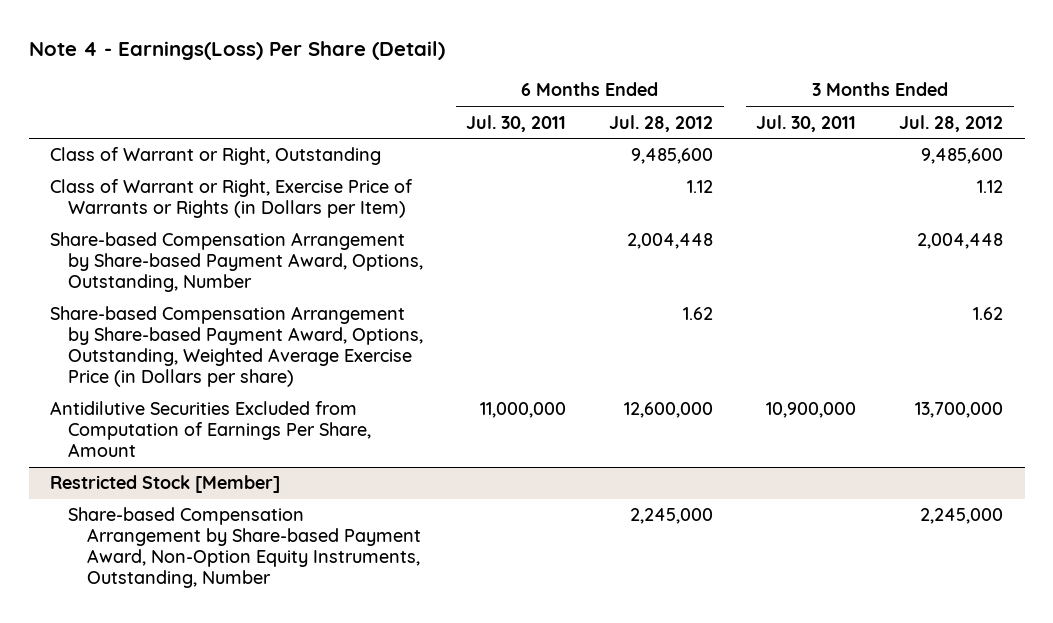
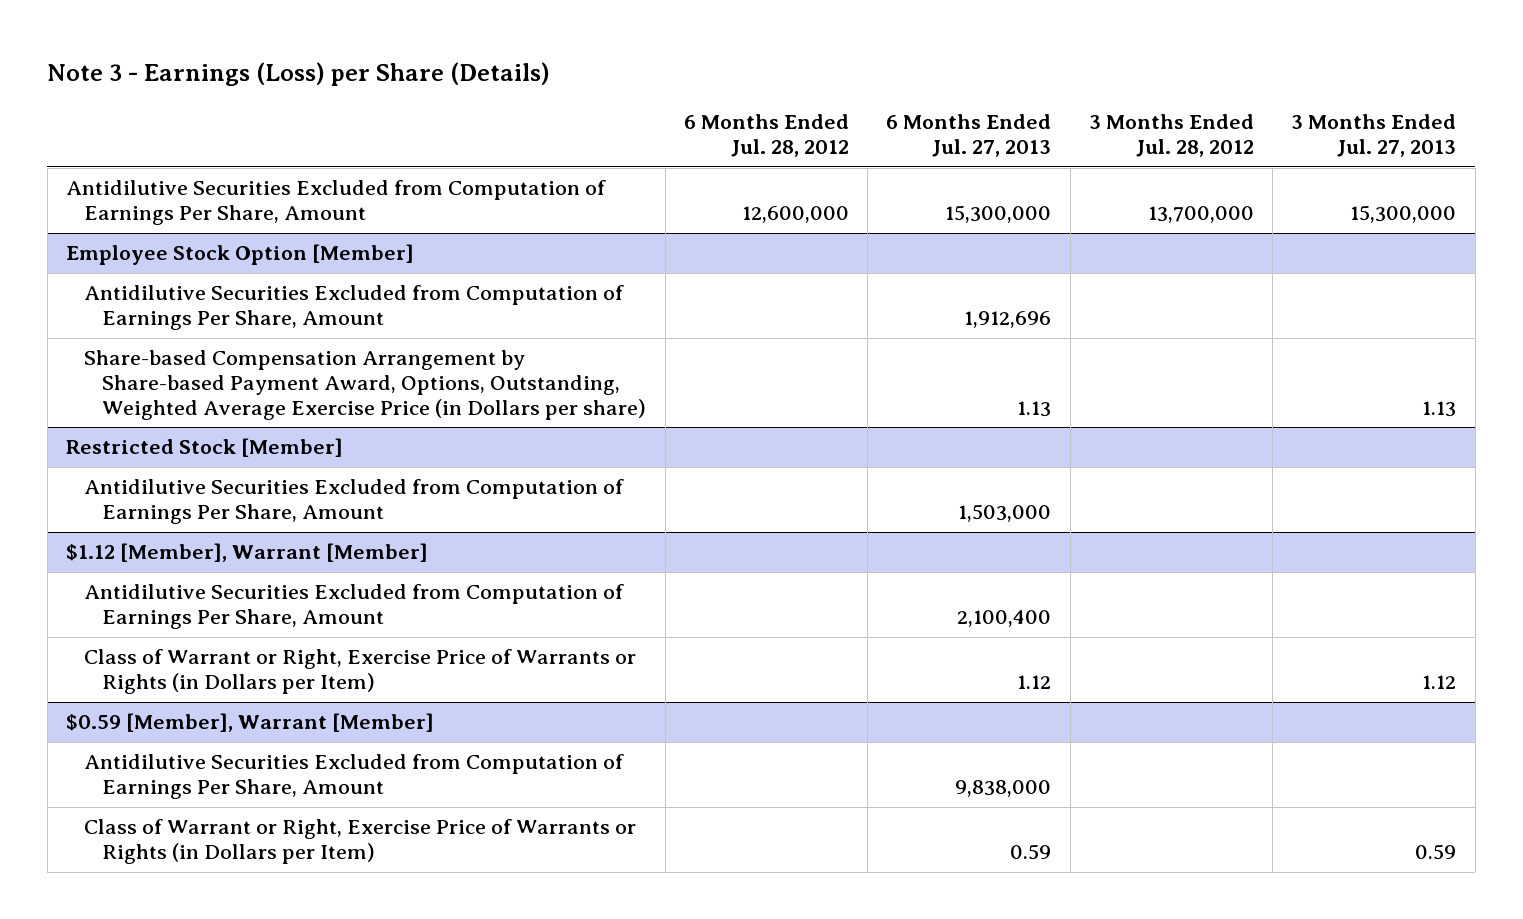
[28,41,445,61] Note 4 - Earnings(Loss) Per Share (Detail) -> [47,61,551,86] Note 3 - Earnings (Loss) per Share (Details)
[466,114,567,132] Jul. 30, 2011 -> none
[756,114,857,132] Jul. 30, 2011 -> none
none -> [886,114,1052,158] 6 Months Ended Jul. 27, 2013
none -> [1291,114,1457,158] 3 Months Ended Jul. 27, 2013
[50,147,382,166] Class of Warrant or Right, Outstanding -> none
[50,179,414,219] Class of Warrant or Right, Exercise Price of Warrants or Rights (in Dollars per Item) -> none
[50,232,424,293] Share-based Compensation Arrangement by Share-based Payment Award, Options, Outstanding, Number -> none
[50,306,424,387] Share-based Compensation Arrangement by Share-based Payment Award, Options, Outstanding, Weighted Average Exercise Price (in Dollars per share) -> none
none -> [66,244,415,266] Employee Stock Option [Member]
none -> [84,285,625,331] Antidilutive Securities Excluded from Computation of Earnings Per Share, Amount
none -> [84,350,647,420] Share-based Compensation Arrangement by Share-based Payment Award, Options, Outstanding, Weighted Average Exercise Price (in Dollars per share)
[68,507,421,588] Share-based Compensation Arrangement by Share-based Payment Award, Non-Option Equity Instruments, Outstanding, Number -> none
none -> [84,479,625,525] Antidilutive Securities Excluded from Computation of Earnings Per Share, Amount
none -> [66,543,429,563] $1.12 [Member], Warrant [Member]
none -> [84,584,625,630] Antidilutive Securities Excluded from Computation of Earnings Per Share, Amount
none -> [84,649,637,695] Class of Warrant or Right, Exercise Price of Warrants or Rights (in Dollars per Item)
none -> [66,713,435,733] $0.59 [Member], Warrant [Member]
none -> [84,754,625,800] Antidilutive Securities Excluded from Computation of Earnings Per Share, Amount
none -> [84,819,637,865] Class of Warrant or Right, Exercise Price of Warrants or Rights (in Dollars per Item)

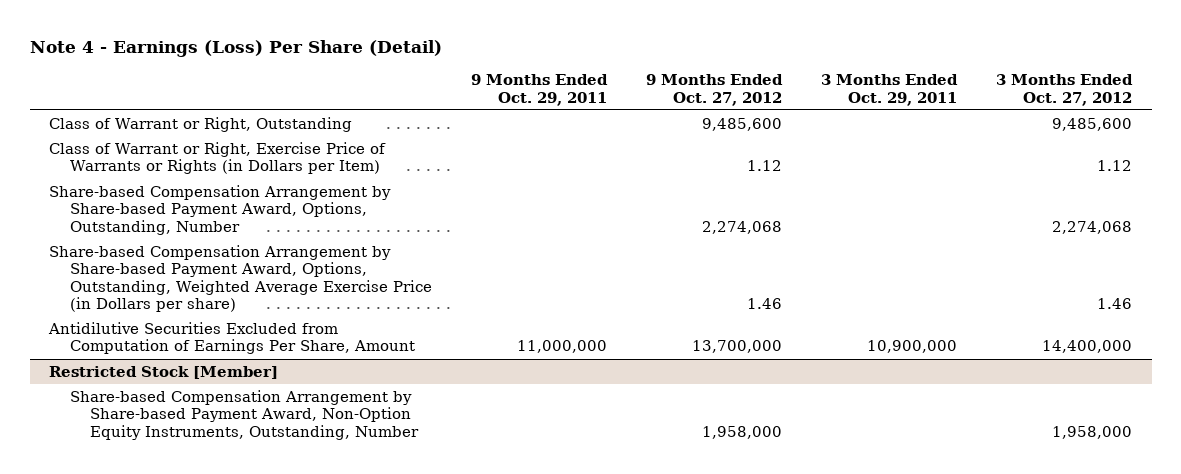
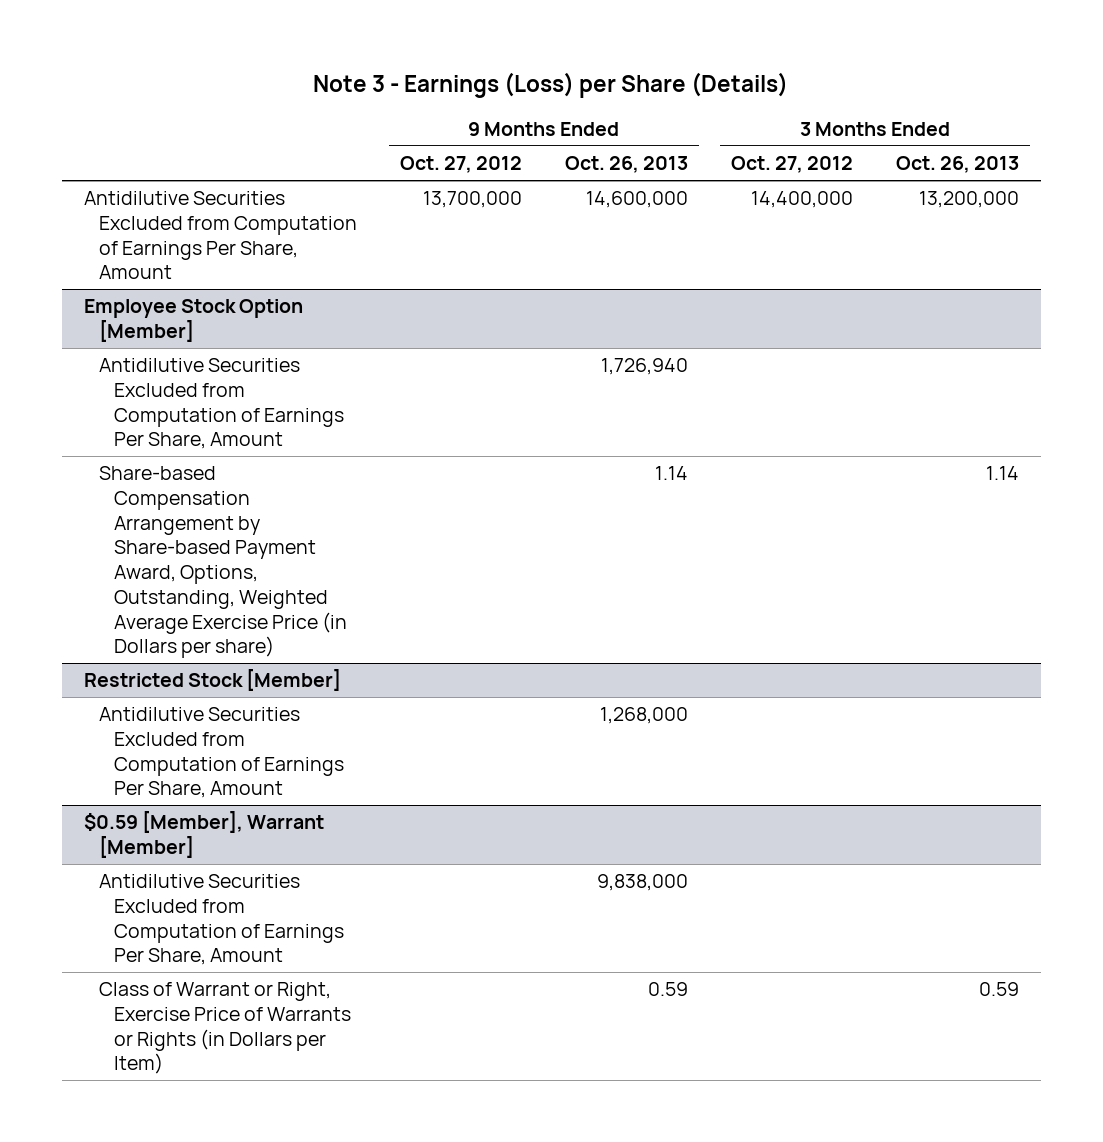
[29,39,442,57] Note 4 - Earnings (Loss) Per Share (Detail) -> [313,72,789,99] Note 3 - Earnings (Loss) per Share (Details)
[470,74,608,106] 9 Months Ended Oct. 29, 2011 -> none
[821,74,959,106] 3 Months Ended Oct. 29, 2011 -> none
none -> [564,156,688,174] Oct. 26, 2013
none -> [896,156,1020,174] Oct. 26, 2013
[49,116,353,132] Class of Warrant or Right, Outstanding -> none
[49,141,387,175] Class of Warrant or Right, Exercise Price of Warrants or Rights (in Dollars per Item) -> none
[49,184,392,235] Share-based Compensation Arrangement by Share-based Payment Award, Options, Outstanding, Number -> none
[49,244,432,313] Share-based Compensation Arrangement by Share-based Payment Award, Options, Outstanding, Weighted Average Exercise Price (in Dollars per share) -> none
none -> [83,299,303,342] Employee Stock Option [Member]
none -> [98,358,345,450] Antidilutive Securities Excluded from Computation of Earnings Per Share, Amount
none -> [98,466,348,659] Share-based Compensation Arrangement by Share-based Payment Award, Options, Outstanding, Weighted Average Exercise Price (in Dollars per share)
[69,389,420,440] Share-based Compensation Arrangement by Share-based Payment Award, Non-Option Equity Instruments, Outstanding, Number -> none
none -> [98,707,345,799] Antidilutive Securities Excluded from Computation of Earnings Per Share, Amount
none -> [83,811,324,858] $0.59 [Member], Warrant [Member]
none -> [98,874,345,966] Antidilutive Securities Excluded from Computation of Earnings Per Share, Amount
none -> [98,982,352,1075] Class of Warrant or Right, Exercise Price of Warrants or Rights (in Dollars per Item)

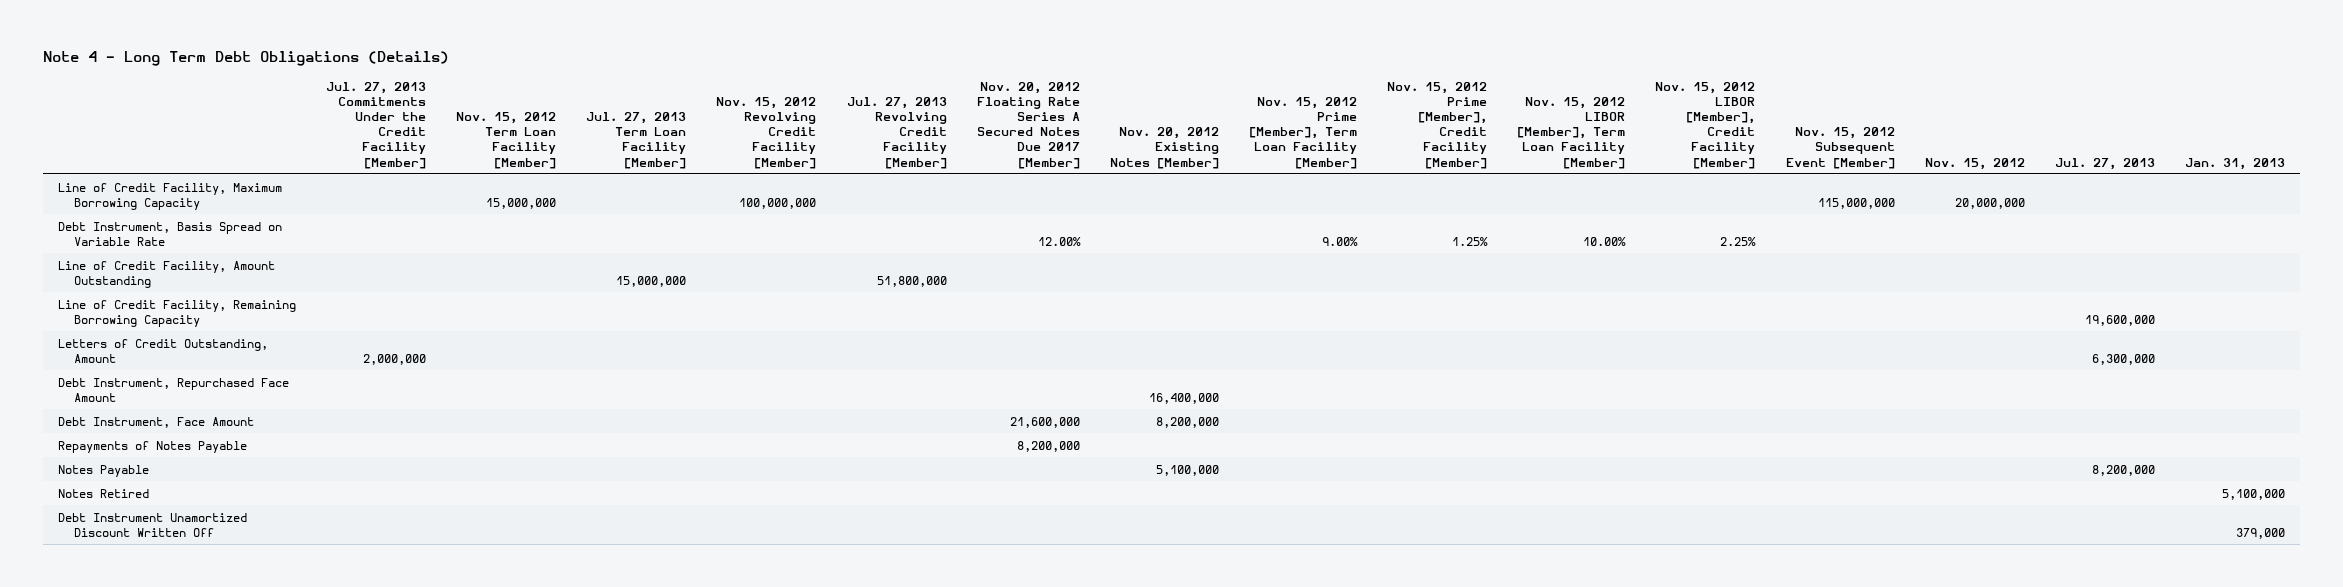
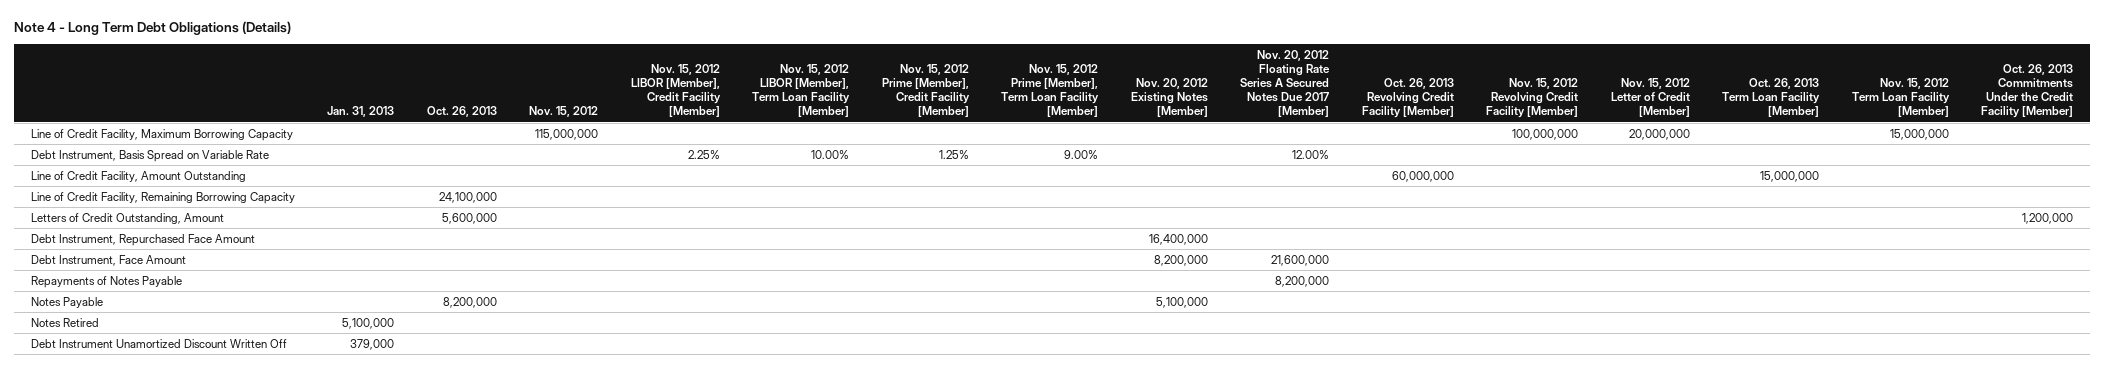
[325,81,426,169] Jul. 27, 2013 Commitments Under the Credit Facility [Member] -> none
[586,111,687,169] Jul. 27, 2013 Term Loan Facility [Member] -> none
[846,96,947,169] Jul. 27, 2013 Revolving Credit Facility [Member] -> none
[1785,127,1895,169] Nov. 15, 2012 Subsequent Event [Member] -> none
[2054,157,2155,170] Jul. 27, 2013 -> none
none -> [426,106,497,118] Oct. 26, 2013
none -> [1361,78,1454,119] Oct. 26, 2013 Revolving Credit Facility [Member]
none -> [1610,78,1690,118] Nov. 15, 2012 Letter of Credit [Member]
none -> [1722,78,1821,118] Oct. 26, 2013 Term Loan Facility [Member]
none -> [1981,63,2074,119] Oct. 26, 2013 Commitments Under the Credit Facility [Member]
[1954,197,2025,209] 20,000,000 -> [535,128,599,140] 115,000,000

